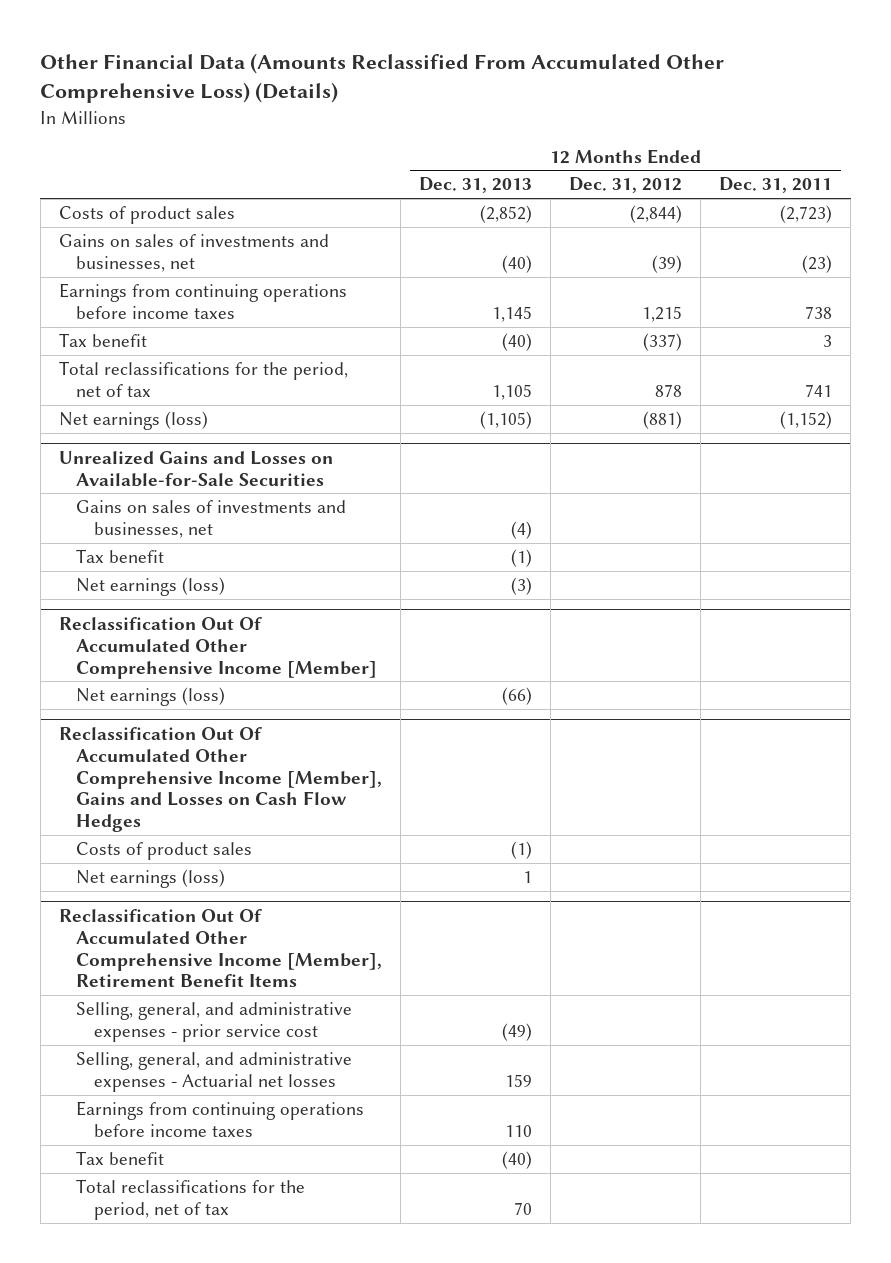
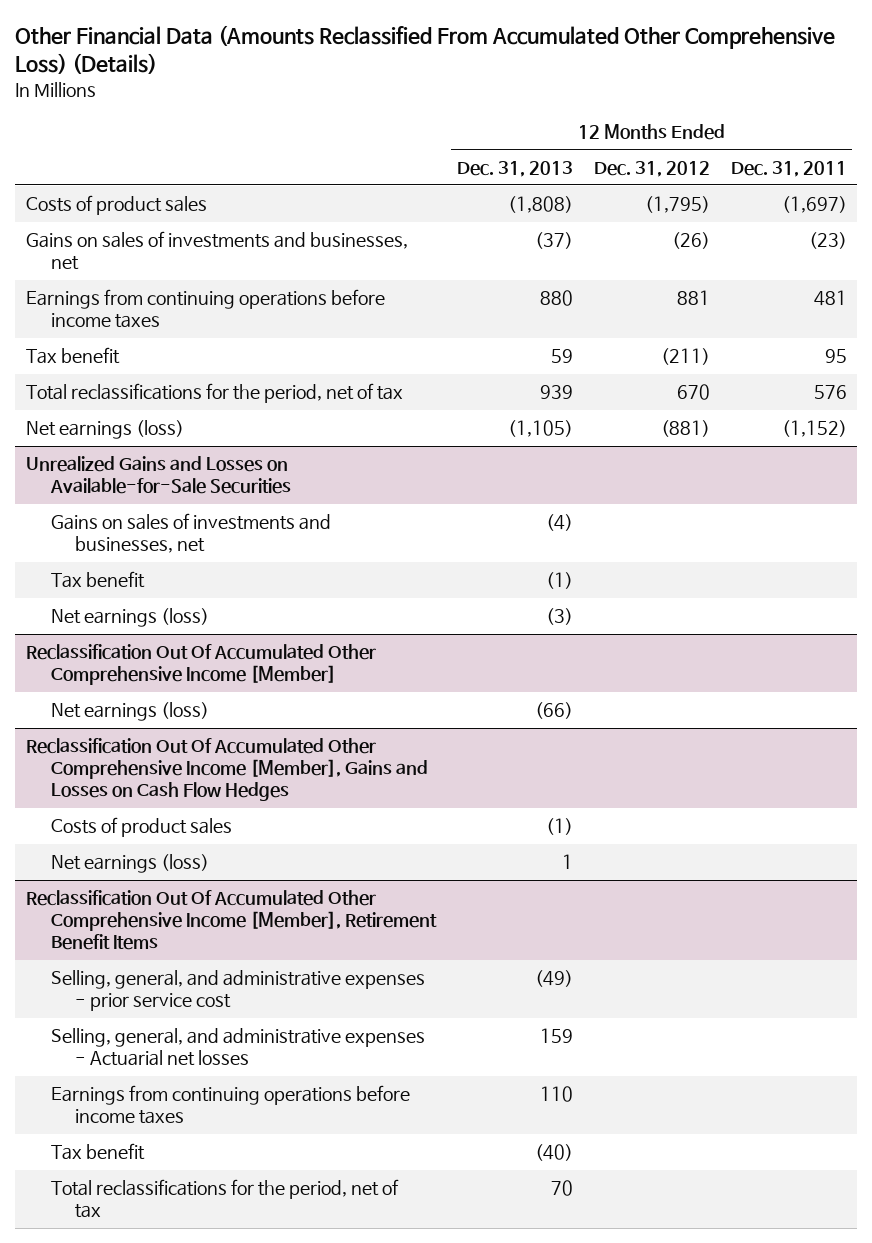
[480,204,533,223] (2,852) -> [507,196,573,214] (1,808)
[630,204,683,223] (2,844) -> [644,196,710,214] (1,795)
[780,204,833,223] (2,723) -> [781,196,847,214] (1,697)
[502,254,533,273] (40) -> [534,232,573,250] (37)
[652,254,683,273] (39) -> [671,232,710,250] (26)
[492,305,533,322] 1,145 -> [539,290,573,307] 880
[642,305,683,322] 1,215 -> [676,290,710,306] 881
[805,305,833,319] 738 -> [813,290,847,307] 481
[502,332,533,351] (40) -> [550,349,573,364] 59
[643,332,683,351] (337) -> [660,348,710,366] (211)
[823,334,833,347] 3 -> [824,349,847,364] 95
[492,383,533,400] 1,105 -> [539,385,573,400] 939
[655,383,683,397] 878 -> [676,384,710,401] 670
[805,383,833,397] 741 -> [813,385,847,400] 576

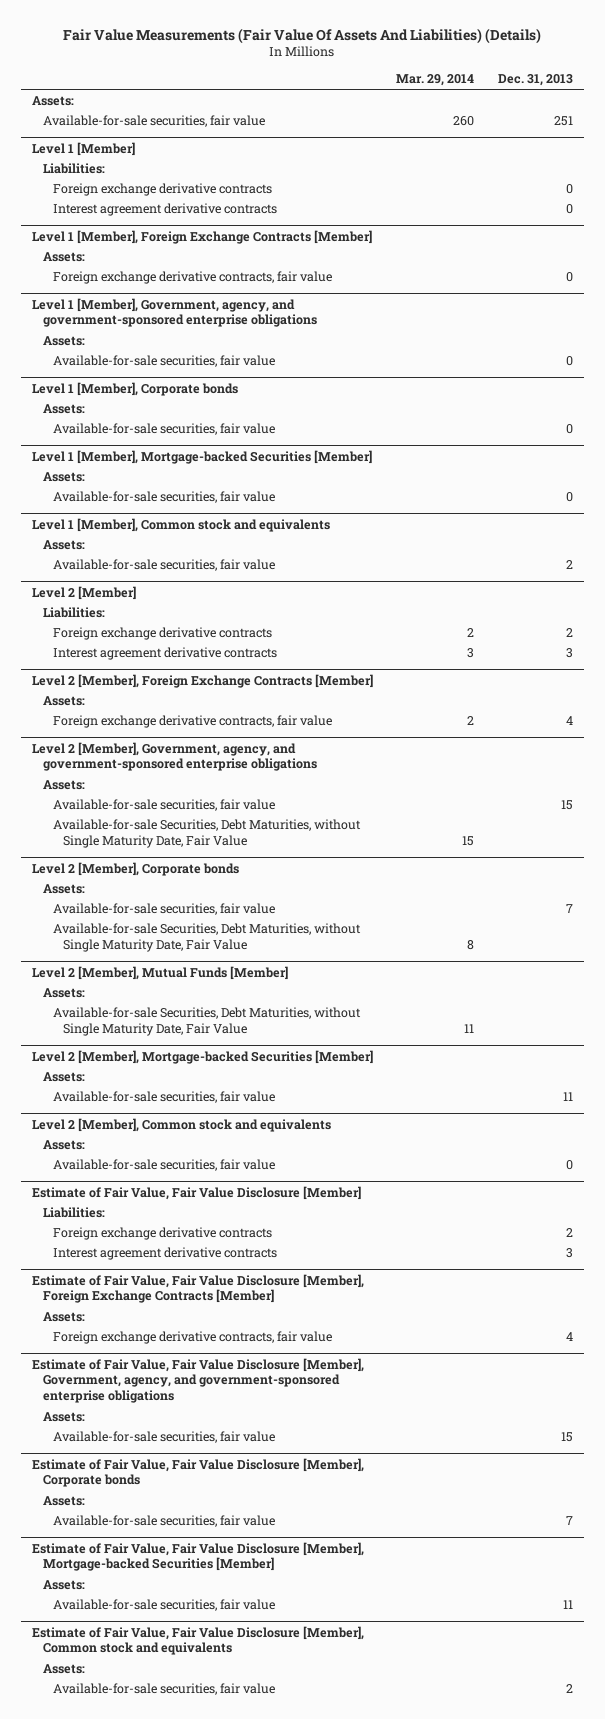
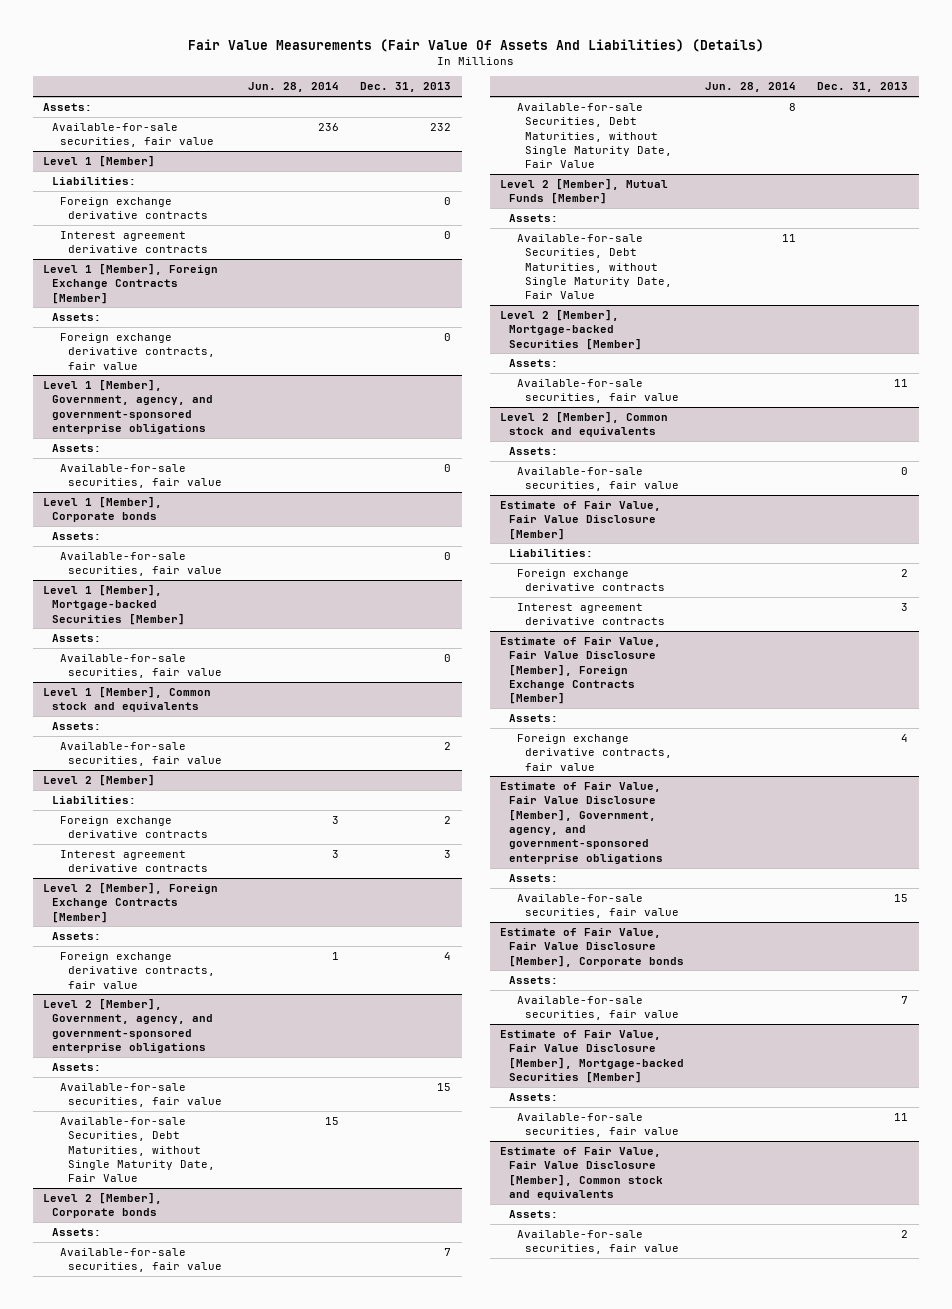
[396,74,475,87] Mar. 29, 2014 -> none
none -> [247,82,339,93] Jun. 28, 2014
[553,115,573,126] 251 -> [430,122,452,131] 232

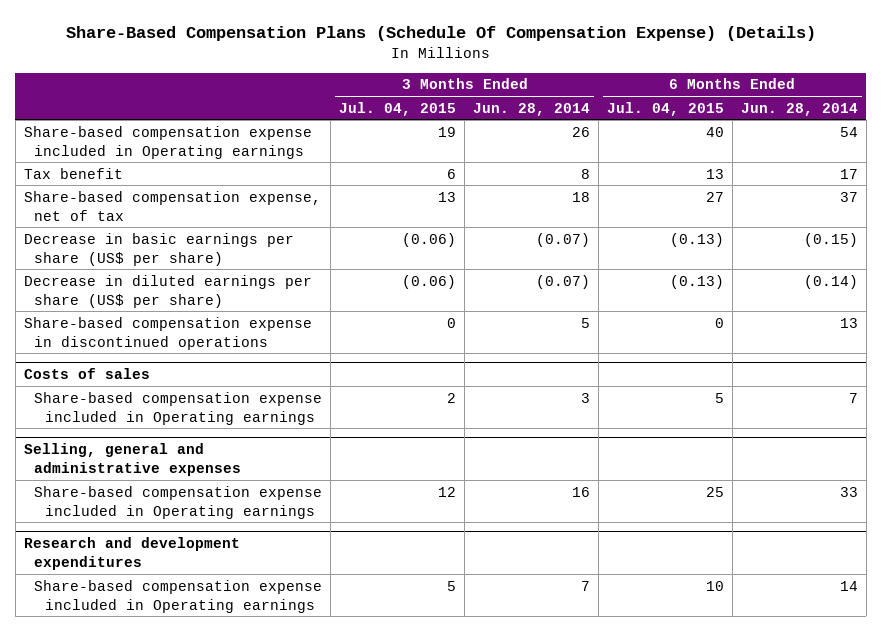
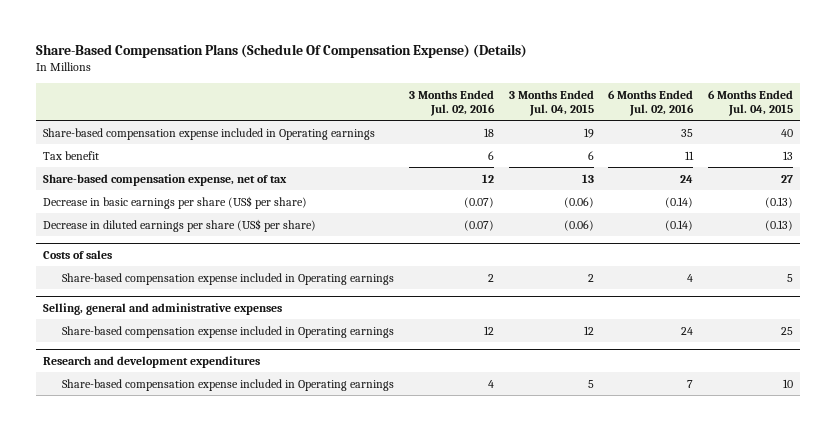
[473,102,591,116] Jun. 28, 2014 -> none
[740,102,858,116] Jun. 28, 2014 -> none
none -> [408,89,495,117] 3 Months Ended Jul. 02, 2016
none -> [608,89,695,117] 6 Months Ended Jul. 02, 2016
[23,316,312,350] Share-based compensation expense in discontinued operations -> none

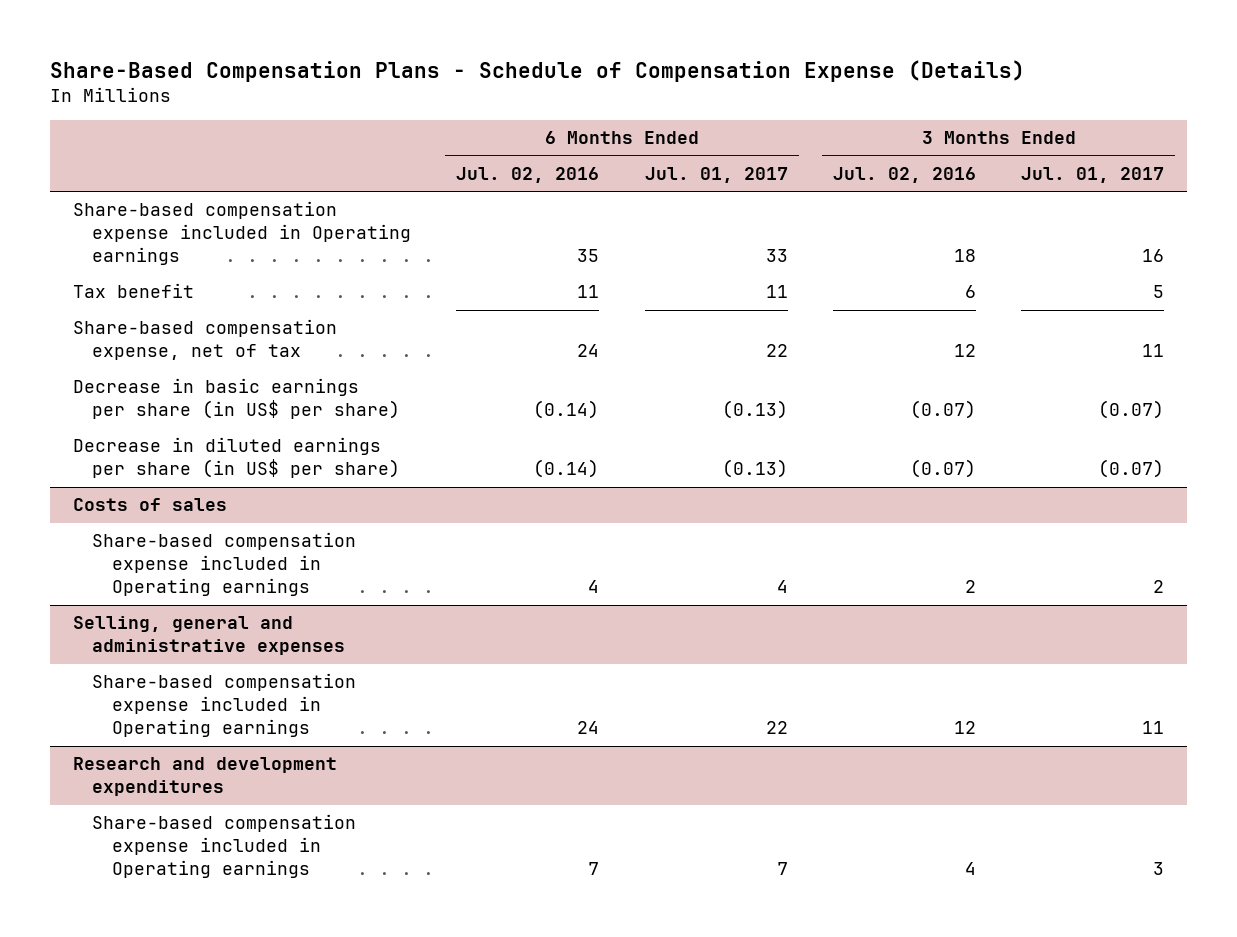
[35,43,527,58] Share-Based Compensation Plans (Schedule Of Compensation Expense) (Details) -> [50,59,1026,82] Share-Based Compensation Plans - Schedule of Compensation Expense (Details)
[508,89,594,117] 3 Months Ended Jul. 04, 2015 -> none
[707,89,793,117] 6 Months Ended Jul. 04, 2015 -> none
none -> [644,166,788,183] Jul. 01, 2017
none -> [1021,166,1165,183] Jul. 01, 2017
[43,195,308,209] Decrease in basic earnings per share (US$ per share) -> [72,378,401,420] Decrease in basic earnings per share (in US$ per share)
[43,218,317,232] Decrease in diluted earnings per share (US$ per share) -> [72,437,401,479] Decrease in diluted earnings per share (in US$ per share)

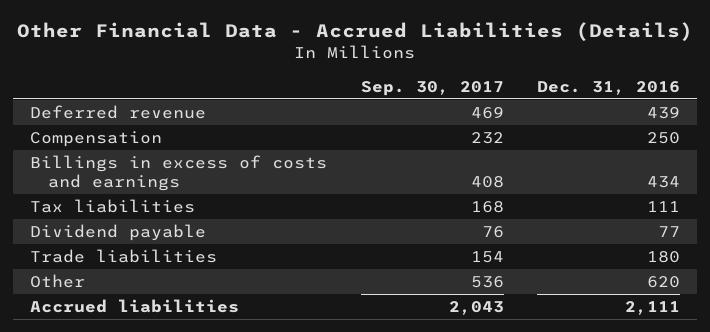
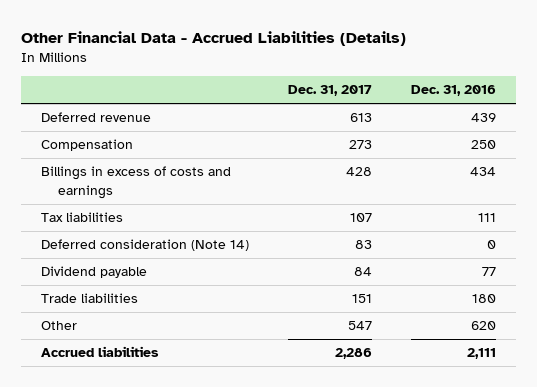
[360,81,504,97] Sep. 30, 2017 -> none
none -> [287,85,372,97] Dec. 31, 2017
none -> [40,239,249,252] Deferred consideration (Note 14)

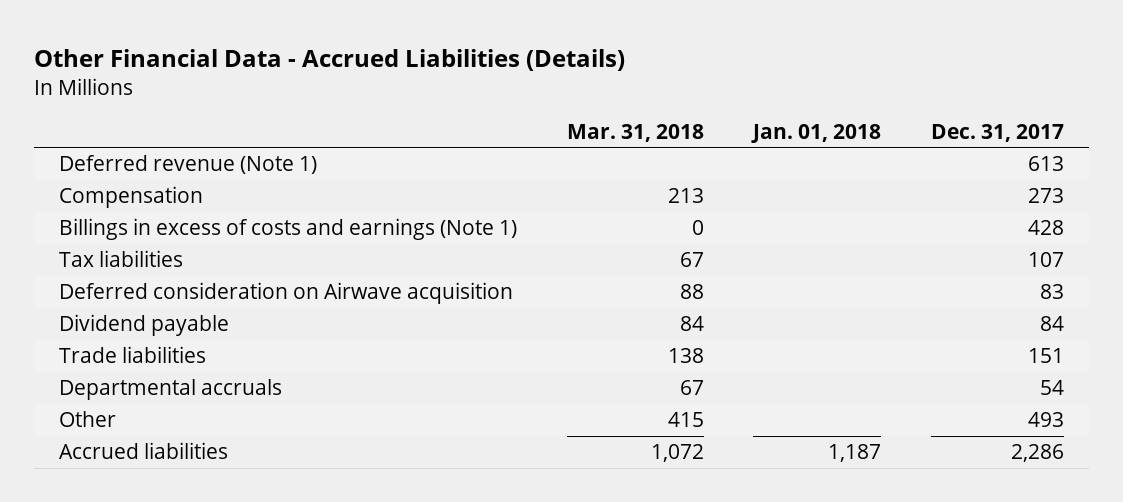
[411,85,497,97] Dec. 31, 2016 -> none
none -> [566,123,704,142] Mar. 31, 2018
none -> [751,123,882,143] Jan. 01, 2018
[40,112,151,123] Deferred revenue -> [59,155,318,175] Deferred revenue (Note 1)
[40,166,231,199] Billings in excess of costs and earnings -> [59,218,518,241] Billings in excess of costs and earnings (Note 1)
[40,239,249,252] Deferred consideration (Note 14) -> [59,282,514,305] Deferred consideration on Airwave acquisition
none -> [59,379,283,401] Departmental accruals
[347,321,372,331] 547 -> [1028,412,1065,428] 493

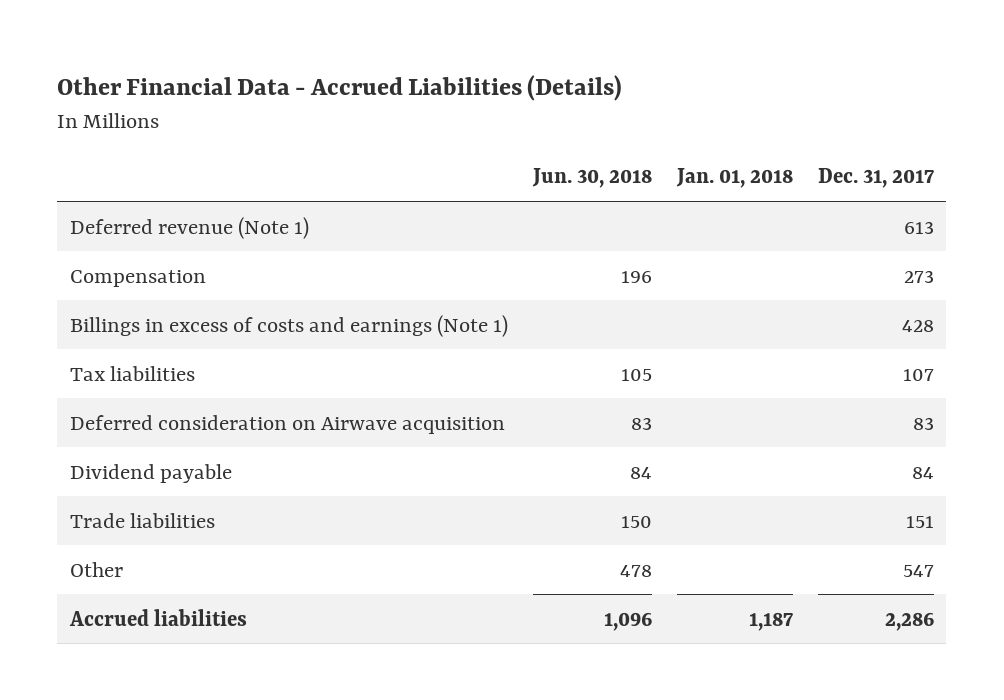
[566,123,704,142] Mar. 31, 2018 -> none
none -> [531,168,652,189] Jun. 30, 2018
[59,379,283,401] Departmental accruals -> none
[1028,412,1065,428] 493 -> [902,564,934,577] 547

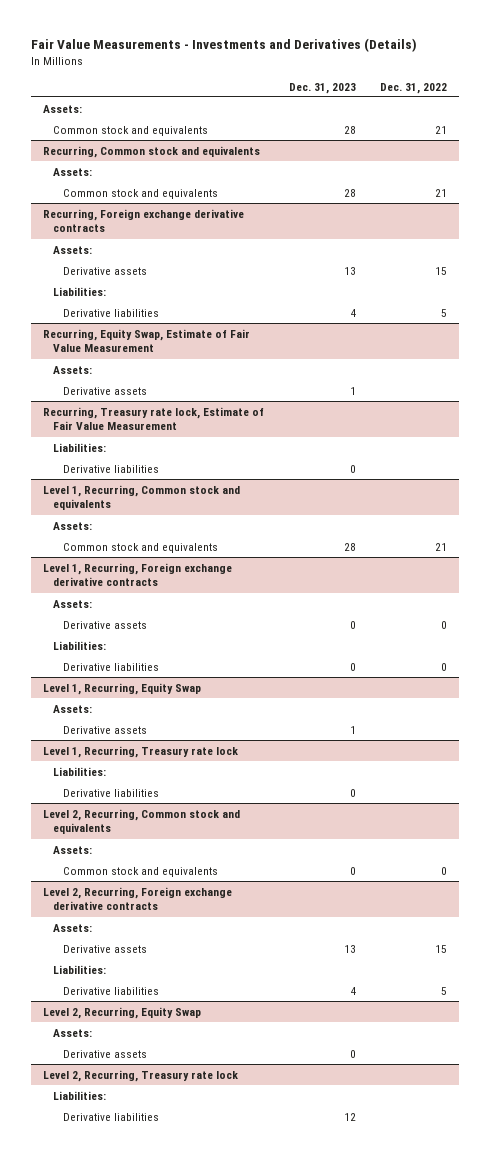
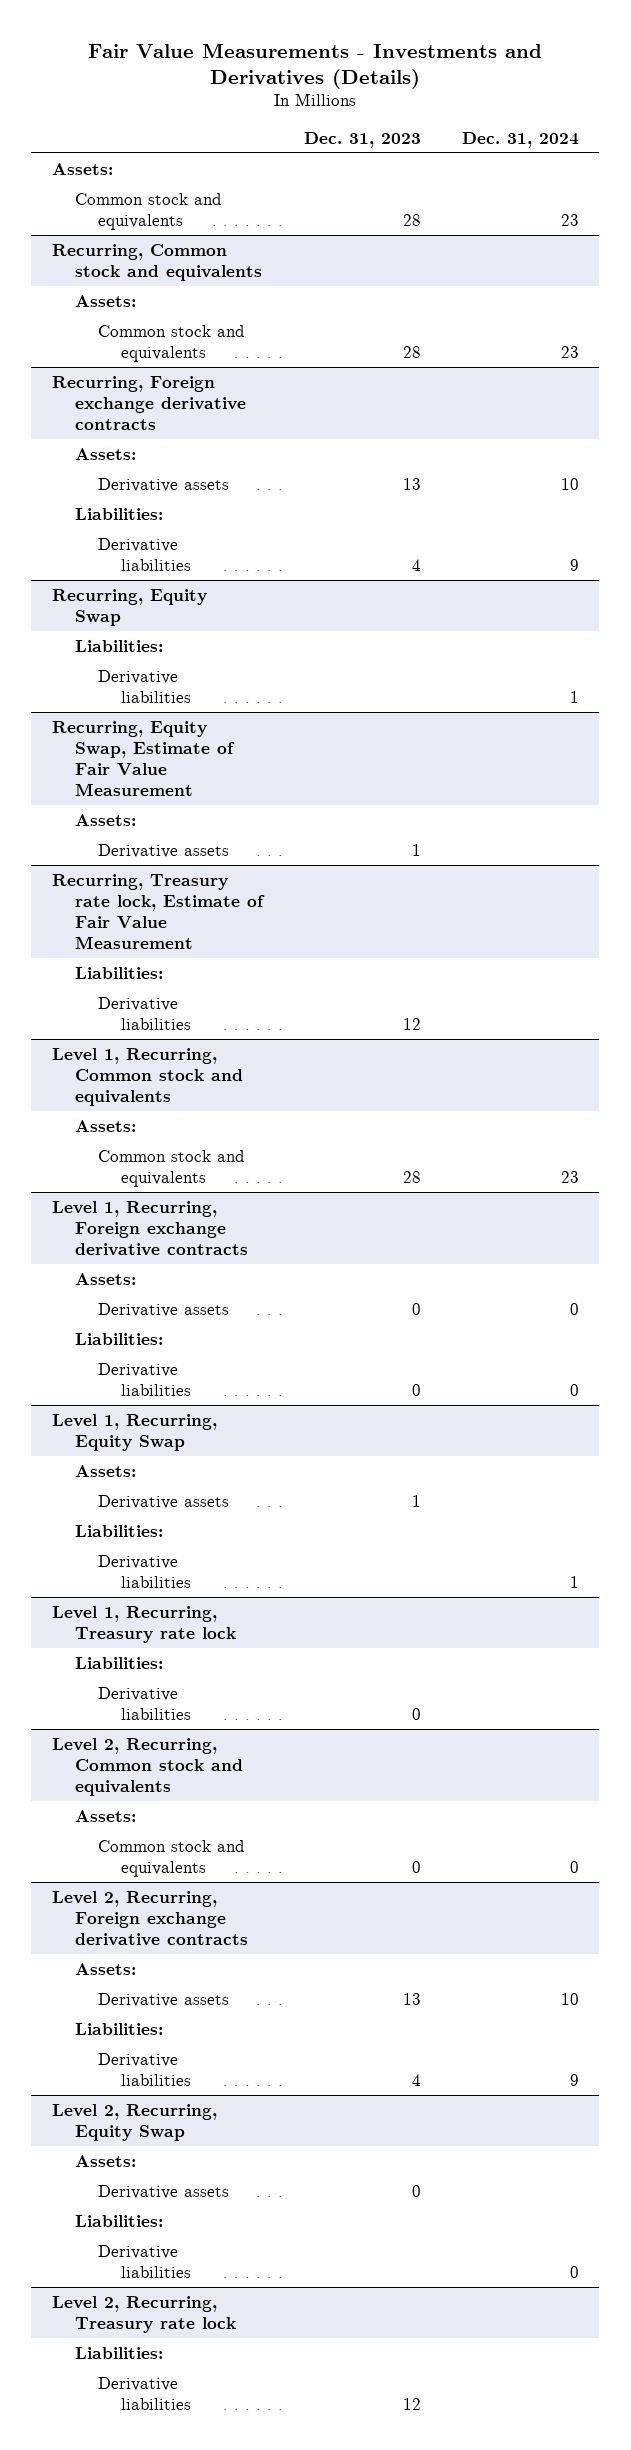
[379,82,447,94] Dec. 31, 2022 -> none
none -> [461,131,579,148] Dec. 31, 2024
none -> [51,588,207,626] Recurring, Equity Swap
none -> [74,639,163,652] Liabilities:
none -> [97,669,191,703] Derivative liabilities
[349,464,356,473] 0 -> [402,1017,421,1030] 12
none -> [74,1524,163,1537] Liabilities:
none -> [97,1554,191,1588] Derivative liabilities
none -> [74,2214,163,2227] Liabilities:
none -> [97,2244,191,2278] Derivative liabilities

